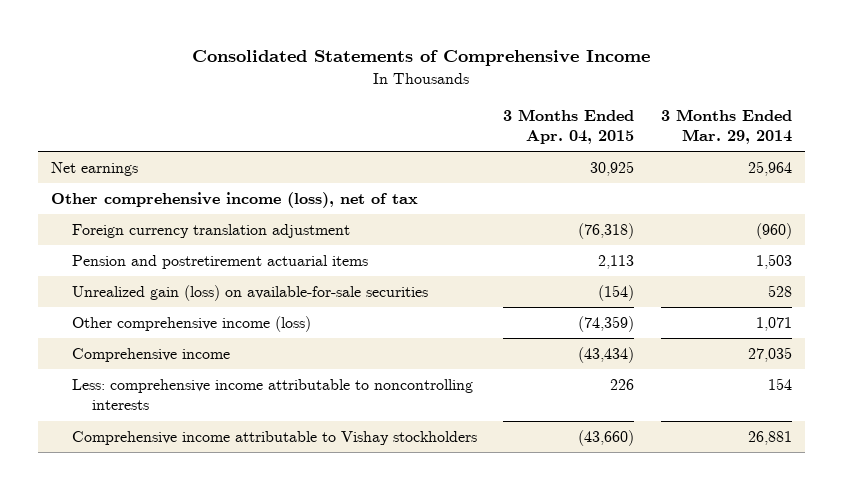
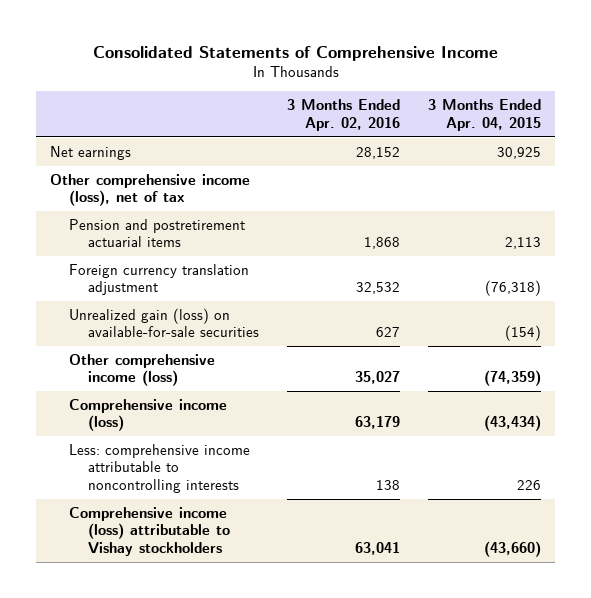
[660,108,792,145] 3 Months Ended Mar. 29, 2014 -> none
none -> [286,99,400,131] 3 Months Ended Apr. 02, 2016
[71,224,350,239] Foreign currency translation adjustment -> [68,263,249,296] Foreign currency translation adjustment
[71,348,230,363] Comprehensive income -> [68,398,227,432] Comprehensive income (loss)
[71,431,477,446] Comprehensive income attributable to Vishay stockholders -> [68,506,230,556] Comprehensive income (loss) attributable to Vishay stockholders

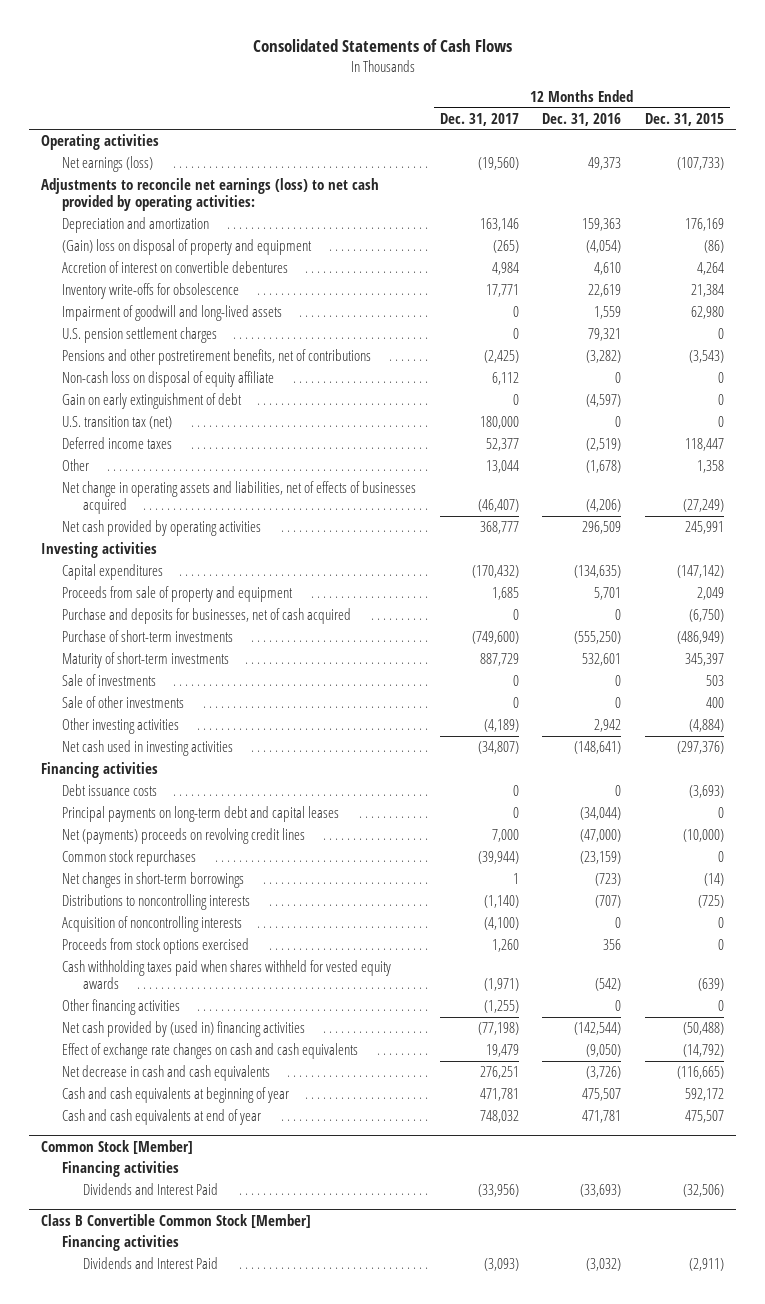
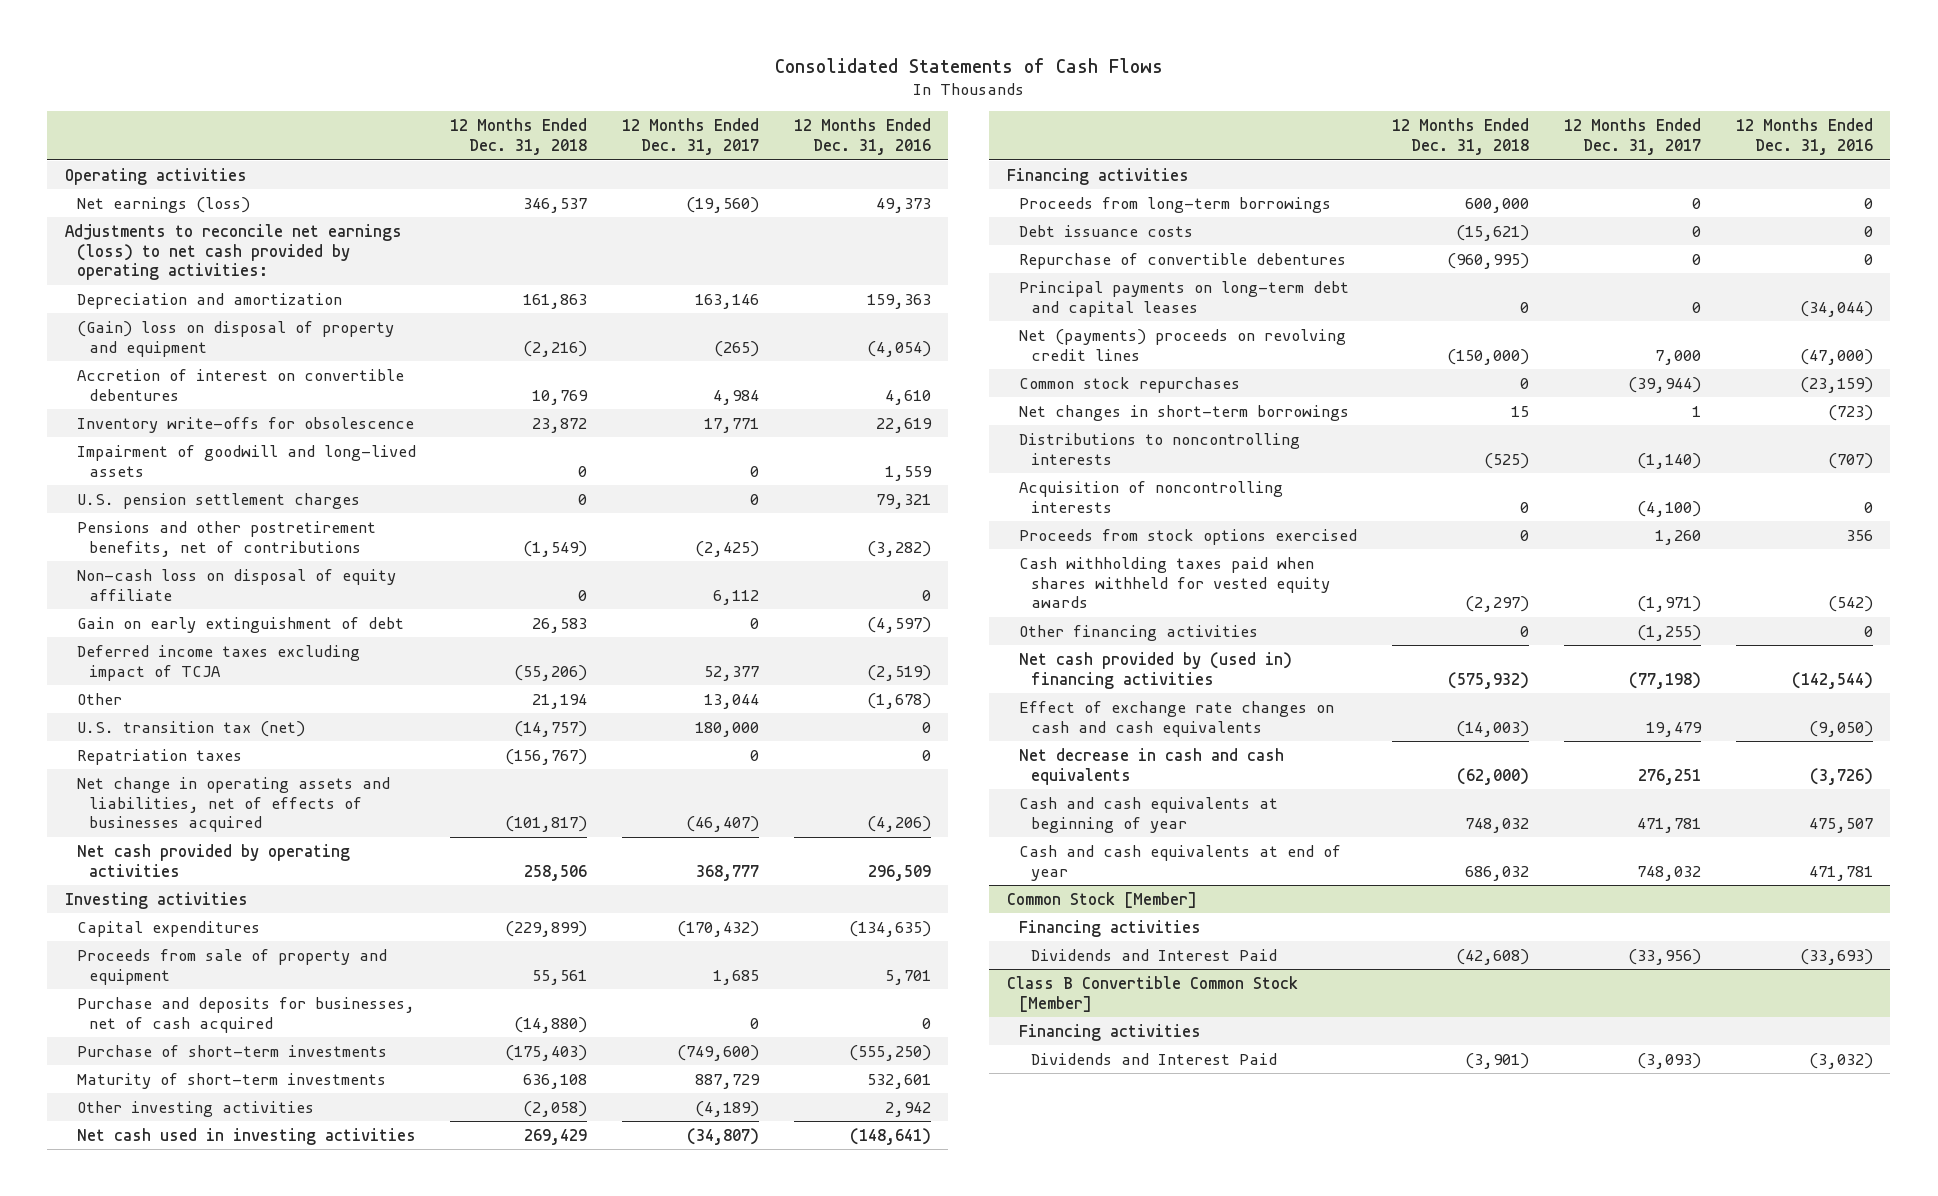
[645,112,725,126] Dec. 31, 2015 -> none
none -> [450,118,588,156] 12 Months Ended Dec. 31, 2018
[61,436,172,449] Deferred income taxes -> [76,644,360,681] Deferred income taxes excluding impact of TCJA
[61,415,172,429] U.S. transition tax (net) -> [76,720,305,737] U.S. transition tax (net)
none -> [76,748,242,765] Repatriation taxes
[61,673,156,686] Sale of investments -> none
[61,695,184,708] Sale of other investments -> none
none -> [1018,196,1331,213] Proceeds from long-term borrowings
none -> [1018,252,1346,269] Repurchase of convertible debentures

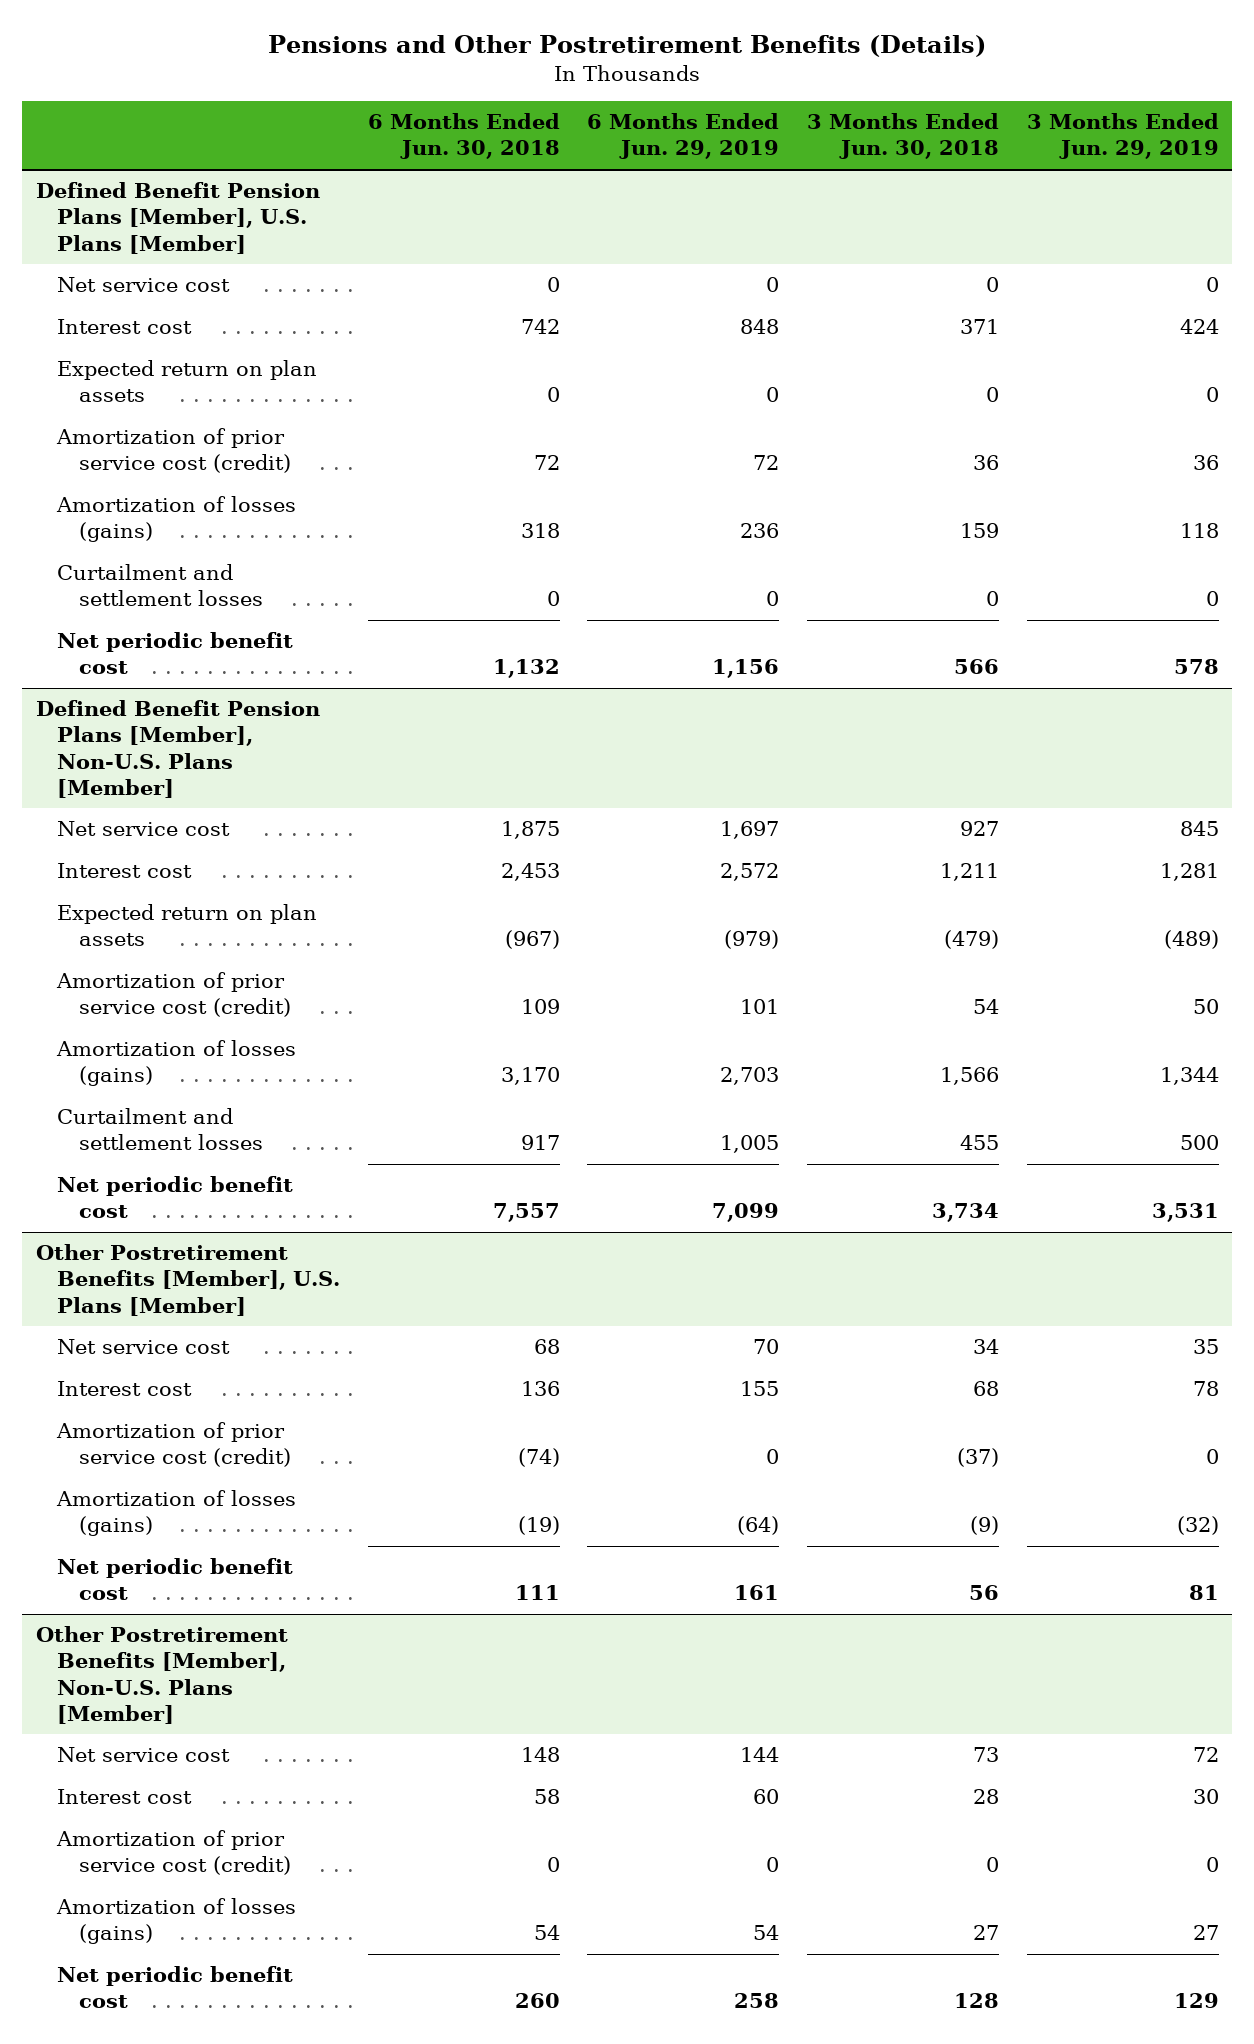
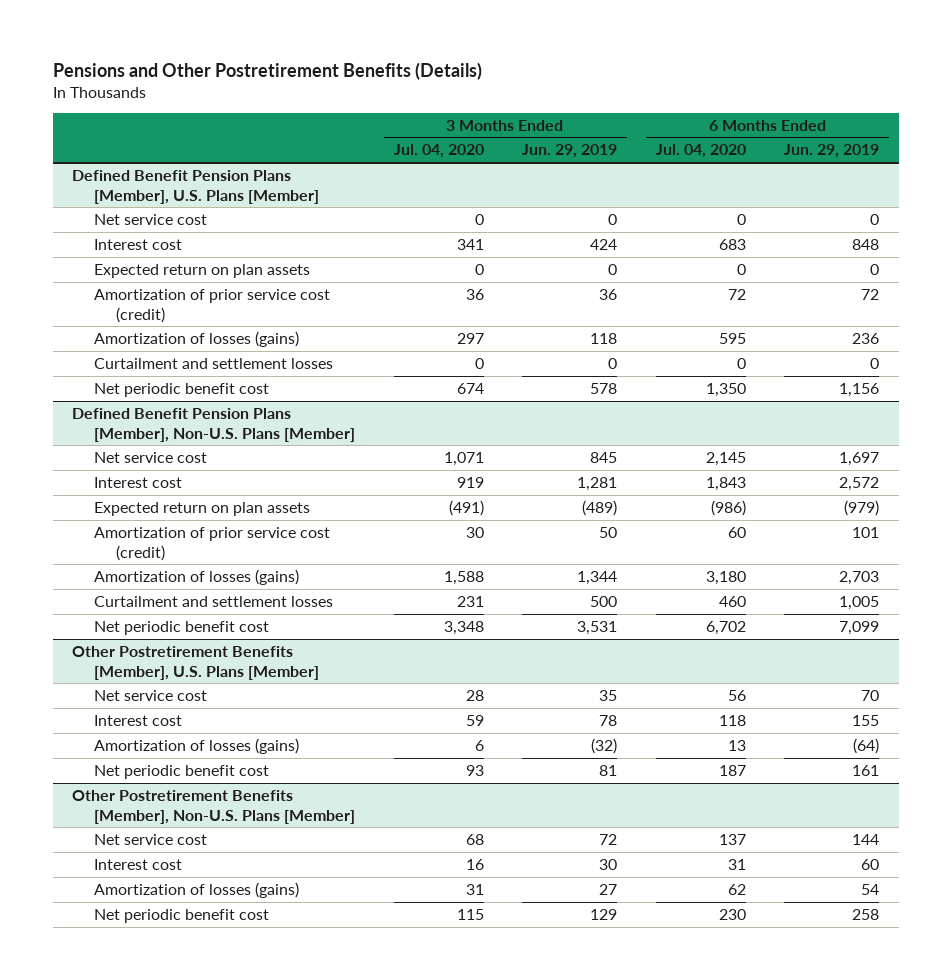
[367,113,560,160] 6 Months Ended Jun. 30, 2018 -> none
[806,113,999,160] 3 Months Ended Jun. 30, 2018 -> none
none -> [393,144,484,159] Jul. 04, 2020
none -> [655,144,746,159] Jul. 04, 2020
[56,1422,291,1468] Amortization of prior service cost (credit) -> none
[56,1830,291,1876] Amortization of prior service cost (credit) -> none

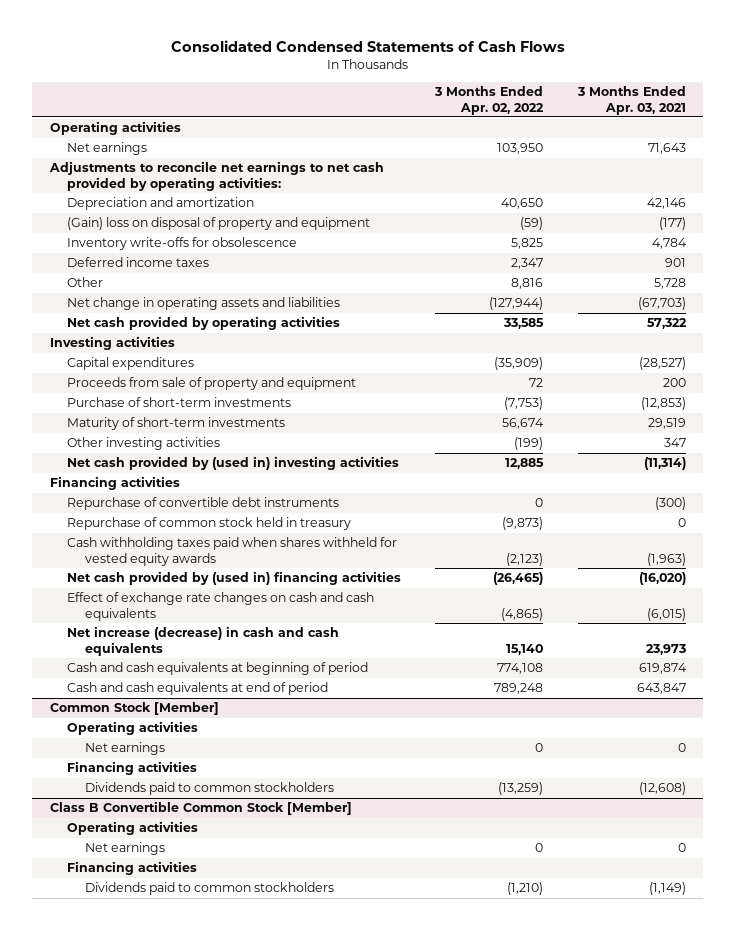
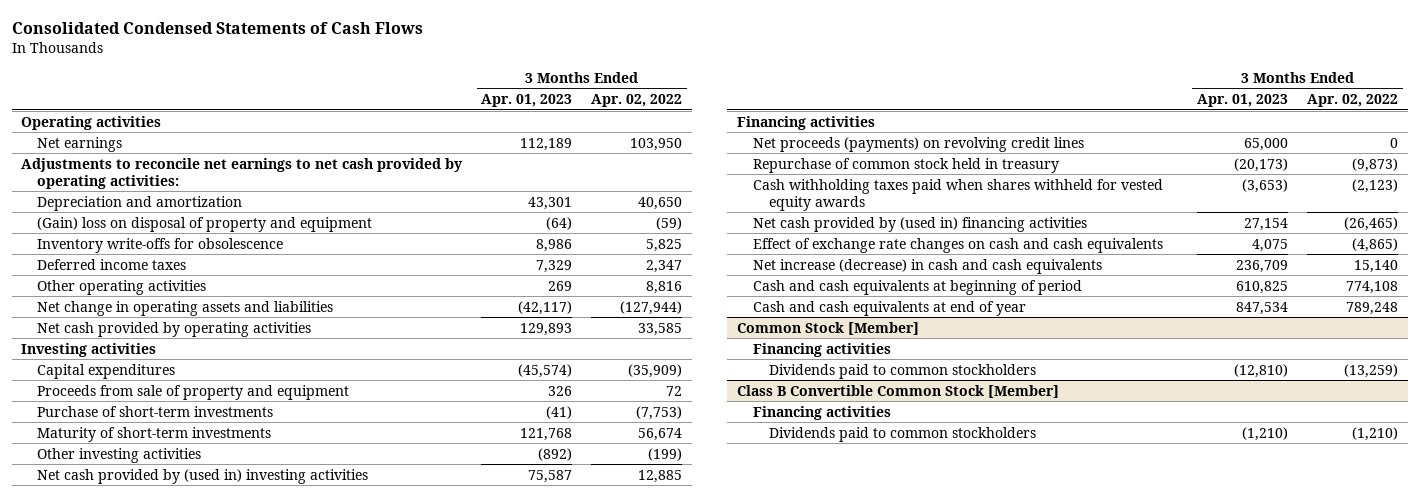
[576,86,686,115] 3 Months Ended Apr. 03, 2021 -> none
none -> [481,94,573,108] Apr. 01, 2023
[67,277,104,288] Other -> [37,279,207,295] Other operating activities
[67,497,340,511] Repurchase of convertible debt instruments -> none
none -> [752,136,1084,152] Net proceeds (payments) on revolving credit lines
[67,682,329,696] Cash and cash equivalents at end of period -> [752,300,1026,316] Cash and cash equivalents at end of year
[67,721,199,736] Operating activities -> none
[84,742,165,756] Net earnings -> none
[67,821,199,836] Operating activities -> none
[84,842,165,856] Net earnings -> none

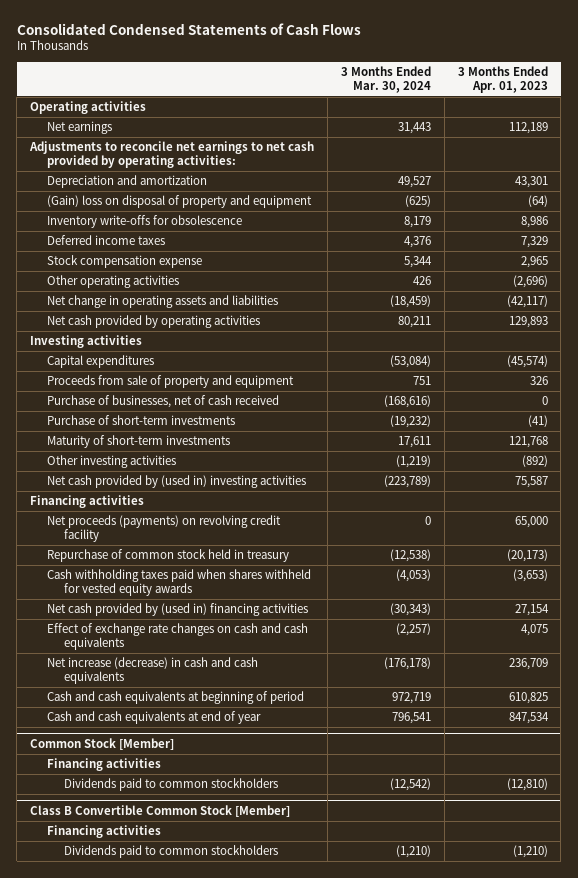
[591,94,683,108] Apr. 02, 2022 -> none
none -> [340,66,431,93] 3 Months Ended Mar. 30, 2024
none -> [47,255,203,269] Stock compensation expense
[548,280,573,291] 269 -> [512,275,548,289] (2,696)
none -> [47,395,280,409] Purchase of businesses, net of cash received
[752,136,1084,152] Net proceeds (payments) on revolving credit lines -> [47,515,282,542] Net proceeds (payments) on revolving credit facility

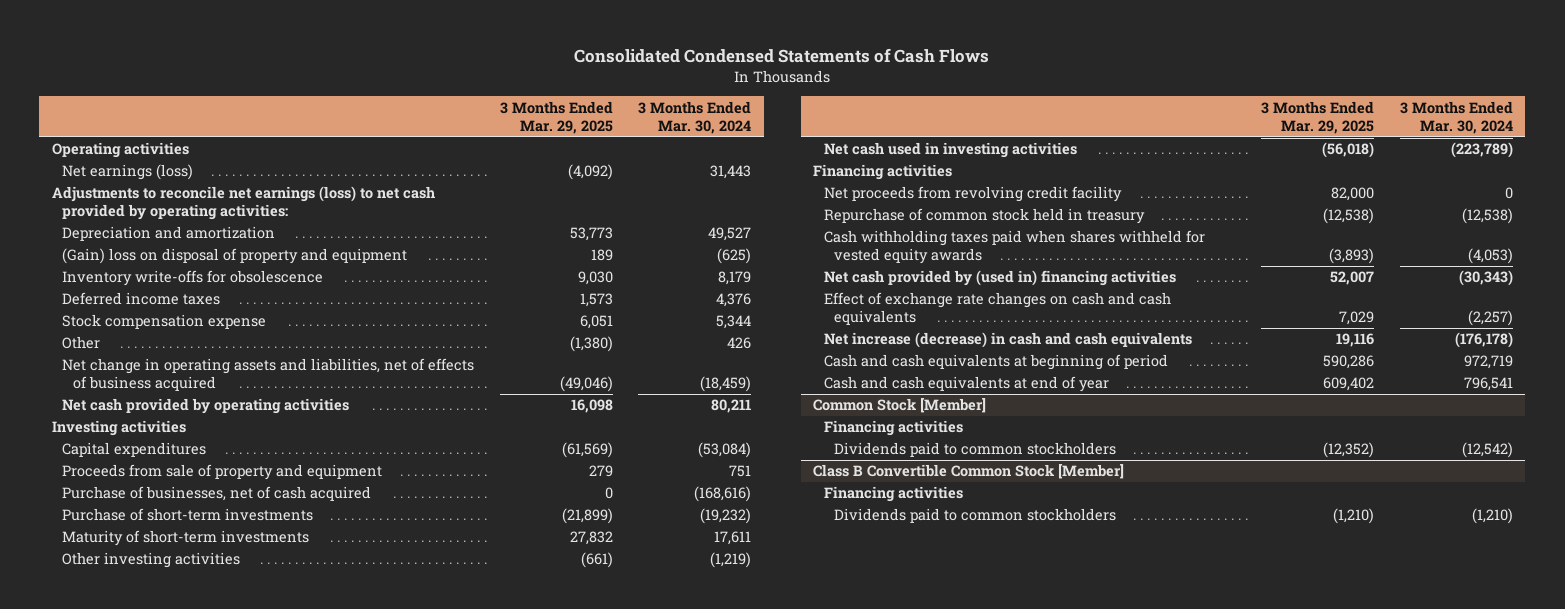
[457,66,548,93] 3 Months Ended Apr. 01, 2023 -> none
none -> [499,100,613,134] 3 Months Ended Mar. 29, 2025
[47,121,113,135] Net earnings -> [62,164,194,181] Net earnings (loss)
[29,141,315,168] Adjustments to reconcile net earnings to net cash provided by operating activities: -> [52,186,436,221] Adjustments to reconcile net earnings (loss) to net cash provided by operating activities:
[47,275,180,289] Other operating activities -> [62,336,101,350] Other
[47,295,279,309] Net change in operating assets and liabilities -> [62,358,475,392] Net change in operating assets and liabilities, net of effects of business acquired
[47,395,280,409] Purchase of businesses, net of cash received -> [62,486,372,502] Purchase of businesses, net of cash acquired
[47,475,307,489] Net cash provided by (used in) investing activities -> [823,142,1077,159] Net cash used in investing activities
[47,515,282,542] Net proceeds (payments) on revolving credit facility -> [823,186,1122,203] Net proceeds from revolving credit facility

